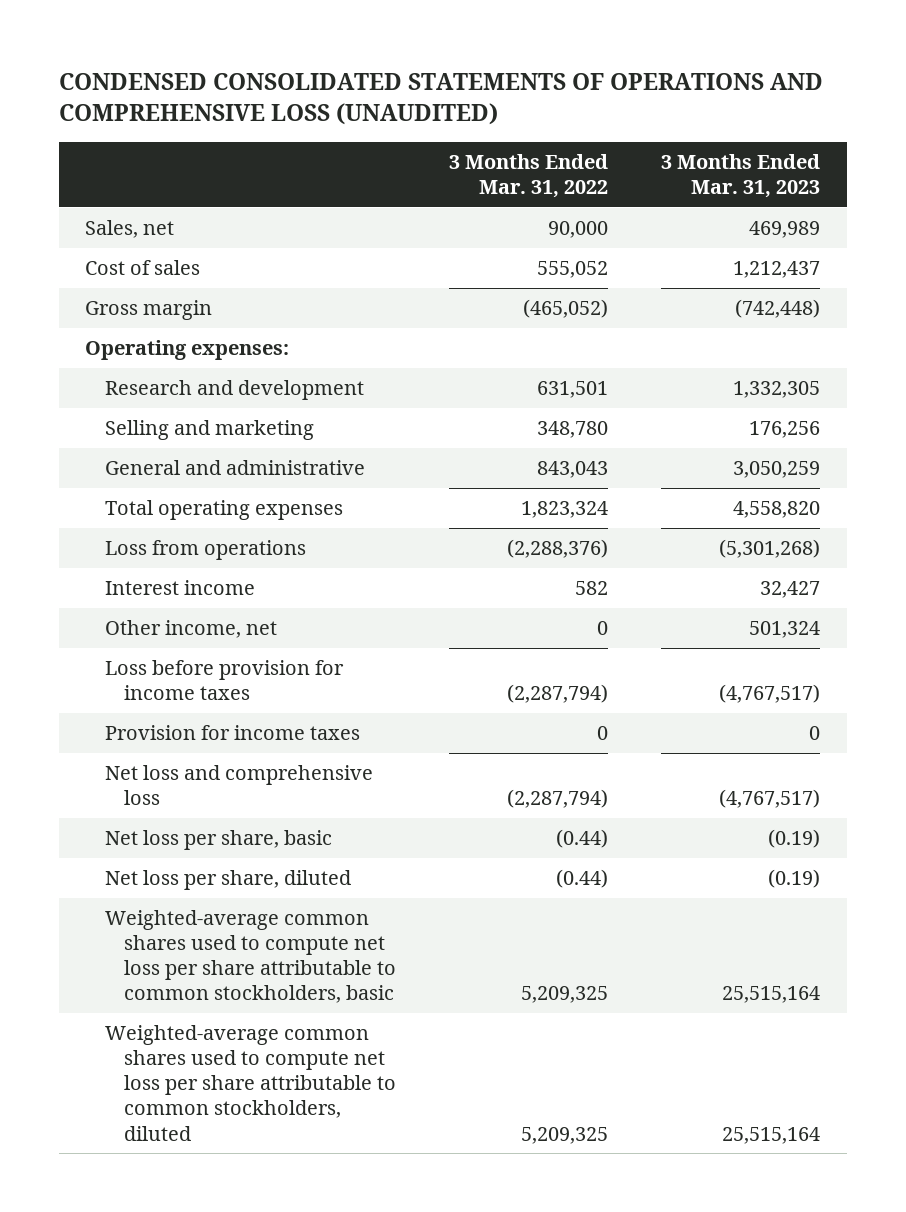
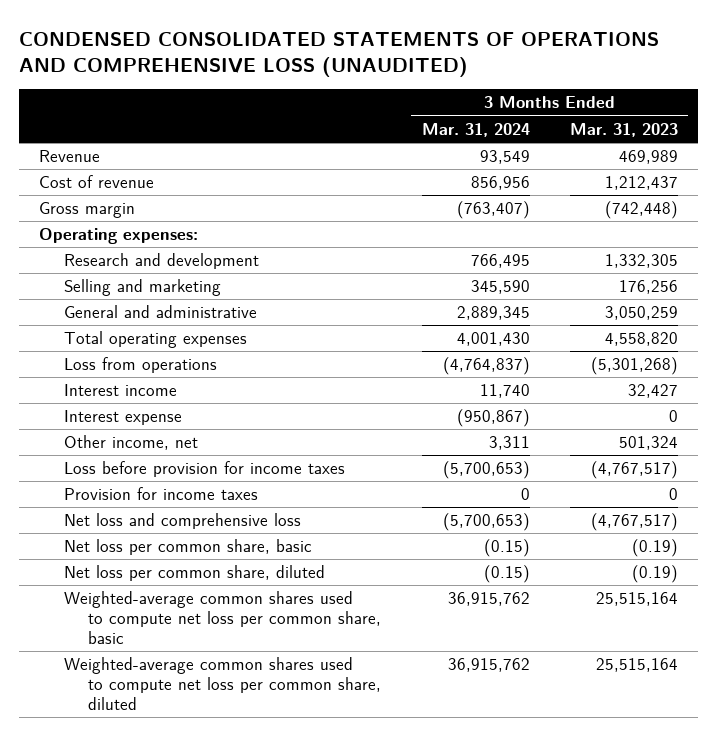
[449,153,609,199] 3 Months Ended Mar. 31, 2022 -> none
none -> [421,122,530,137] Mar. 31, 2024
[85,220,175,239] Sales, net -> [39,150,101,163] Revenue
[85,260,201,276] Cost of sales -> [39,175,155,189] Cost of revenue
none -> [63,410,182,426] Interest expense
[104,830,332,851] Net loss per share, basic -> [63,539,312,556] Net loss per common share, basic
[104,870,351,891] Net loss per share, diluted -> [63,565,325,582] Net loss per common share, diluted
[104,910,397,1004] Weighted-average common shares used to compute net loss per share attributable to common stockholders, basic -> [63,591,382,645] Weighted-average common shares used to compute net loss per common share, basic
[104,1025,397,1141] Weighted-average common shares used to compute net loss per share attributable to common stockholders, diluted -> [63,657,382,711] Weighted-average common shares used to compute net loss per common share, diluted

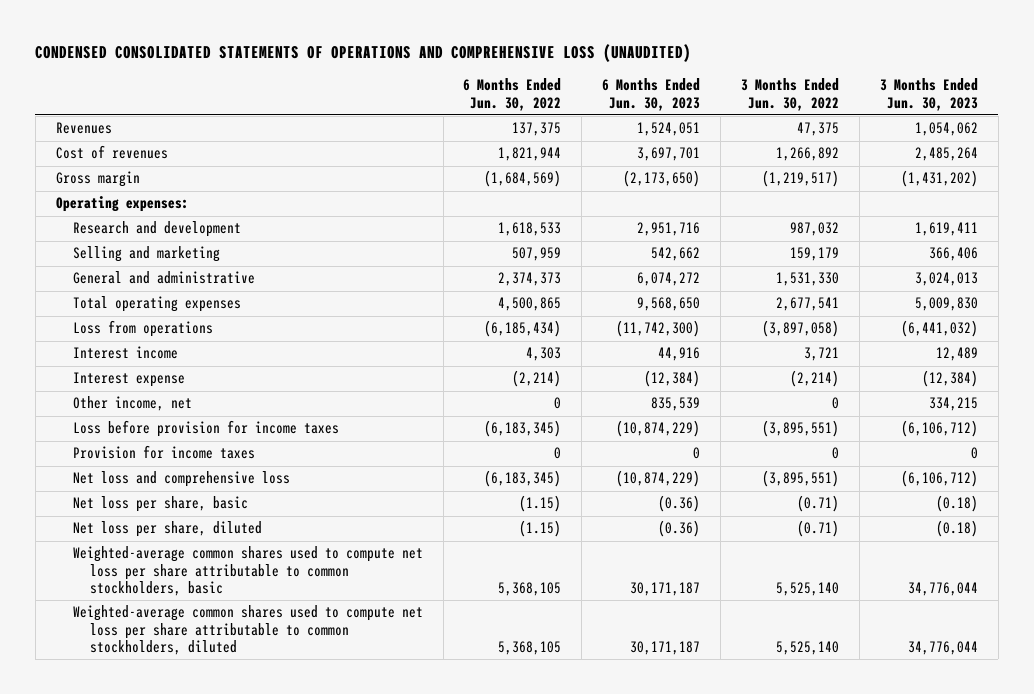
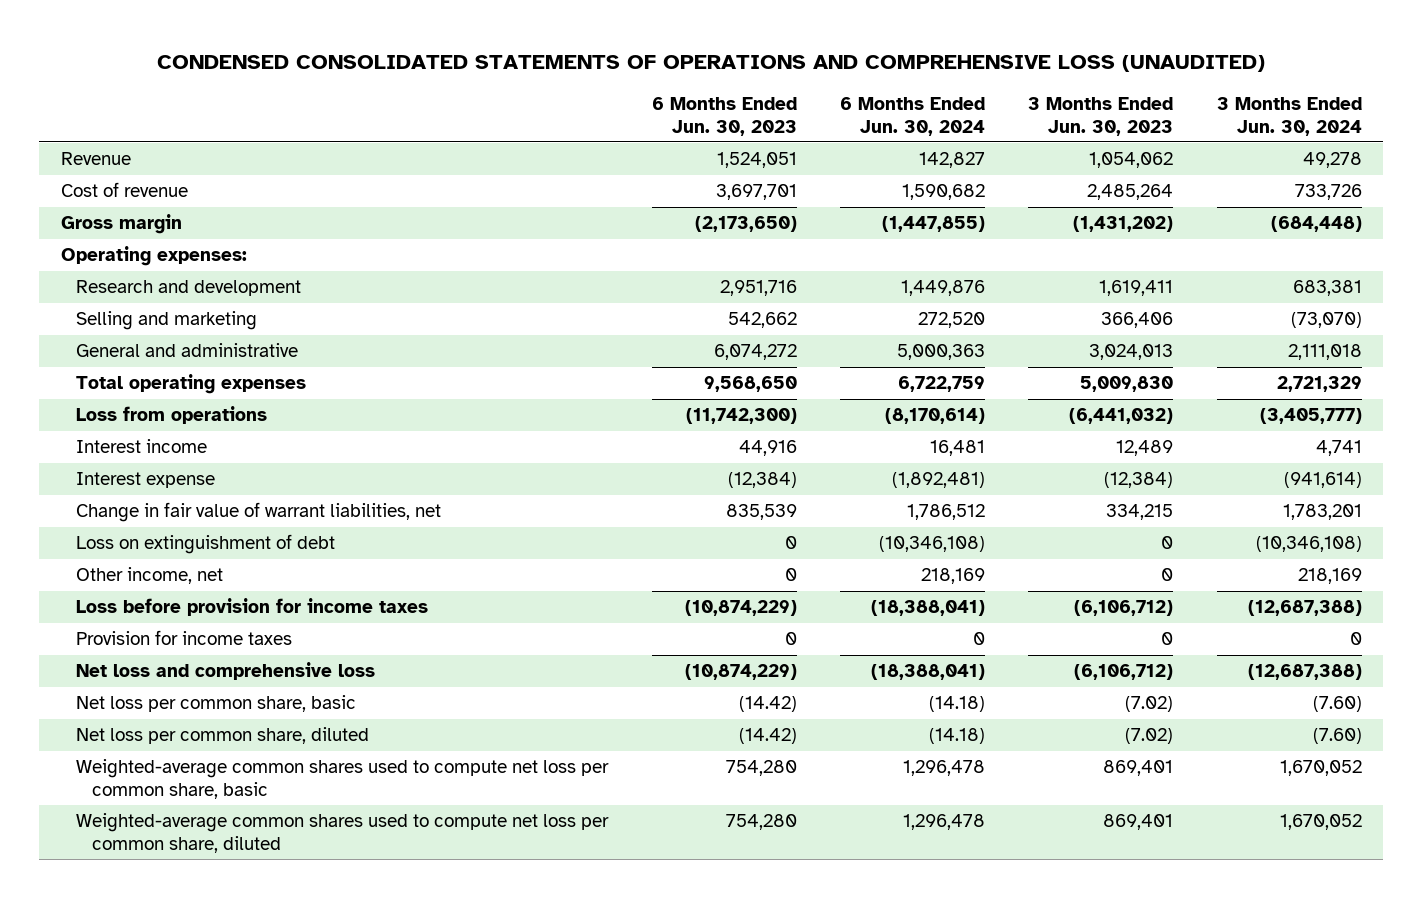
[463,78,562,111] 6 Months Ended Jun. 30, 2022 -> none
[741,78,840,111] 3 Months Ended Jun. 30, 2022 -> none
none -> [840,97,986,136] 6 Months Ended Jun. 30, 2024
none -> [1216,97,1362,136] 3 Months Ended Jun. 30, 2024
[55,122,112,135] Revenues -> [60,152,131,166] Revenue
[55,145,168,160] Cost of revenues -> [60,182,188,198] Cost of revenue
none -> [76,502,442,523] Change in fair value of warrant liabilities, net
none -> [76,534,336,555] Loss on extinguishment of debt
[651,397,701,412] 835,539 -> [784,568,797,582] 0
[929,397,979,412] 334,215 -> [1161,568,1174,582] 0
[72,496,248,513] Net loss per share, basic -> [76,695,357,713] Net loss per common share, basic
[658,495,701,513] (0.36) -> [738,696,797,713] (14.42)
[936,495,979,513] (0.18) -> [1125,696,1174,713] (7.02)
[72,521,262,538] Net loss per share, diluted -> [76,727,370,745] Net loss per common share, diluted
[658,520,701,538] (0.36) -> [738,728,797,745] (14.42)
[936,520,979,538] (0.18) -> [1125,728,1174,745] (7.02)
[72,546,423,596] Weighted-average common shares used to compute net loss per share attributable to common stockholders, basic -> [76,759,610,799] Weighted-average common shares used to compute net loss per common share, basic
[630,581,701,596] 30,171,187 -> [725,760,797,777] 754,280
[908,581,979,596] 34,776,044 -> [1103,760,1174,777] 869,401
[72,605,423,655] Weighted-average common shares used to compute net loss per share attributable to common stockholders, diluted -> [76,813,610,853] Weighted-average common shares used to compute net loss per common share, diluted
[630,640,701,655] 30,171,187 -> [725,814,797,831] 754,280
[908,640,979,655] 34,776,044 -> [1103,814,1174,831] 869,401

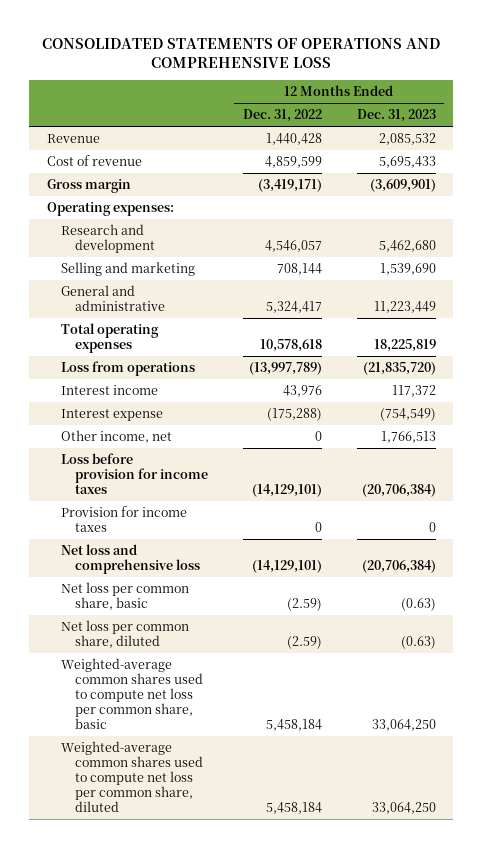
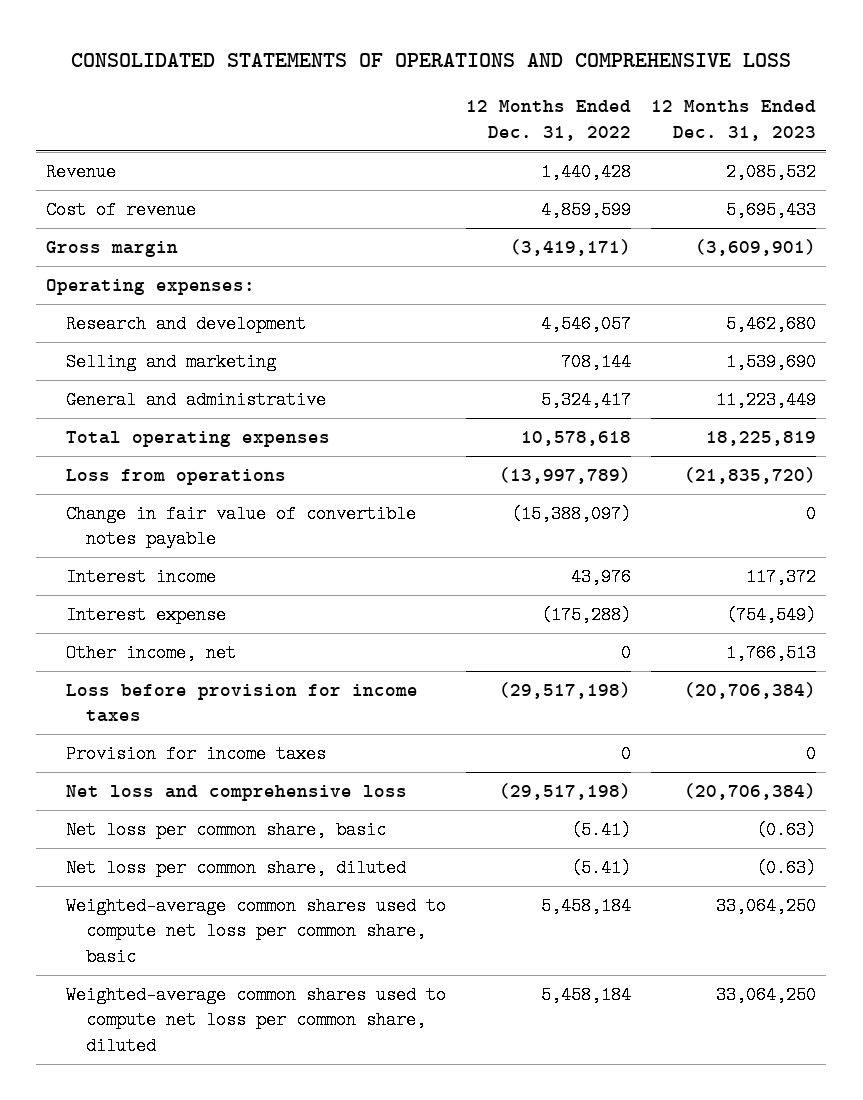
none -> [65,504,416,549] Change in fair value of convertible notes payable
[251,483,322,497] (14,129,101) -> [499,681,632,699] (29,517,198)
[251,559,322,573] (14,129,101) -> [499,782,632,800] (29,517,198)
[286,597,322,611] (2.59) -> [571,820,632,839] (5.41)
[286,635,322,649] (2.59) -> [571,858,632,877] (5.41)

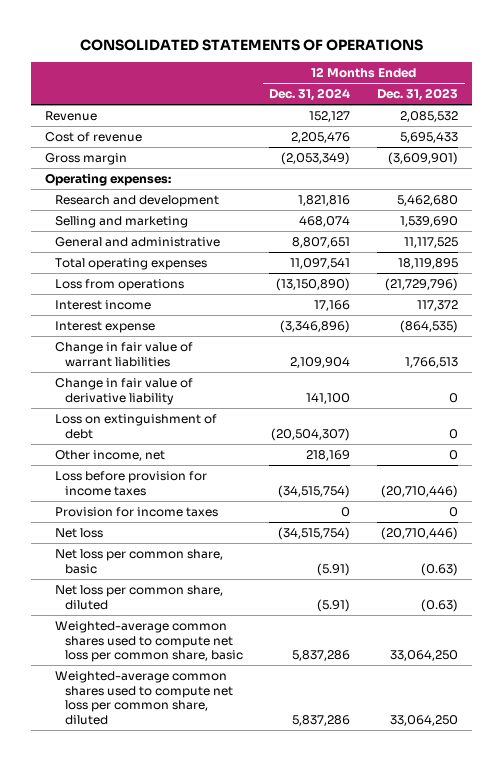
[71,53,792,68] CONSOLIDATED STATEMENTS OF OPERATIONS AND COMPREHENSIVE LOSS -> [79,39,423,52] CONSOLIDATED STATEMENTS OF OPERATIONS
[466,100,632,141] 12 Months Ended Dec. 31, 2022 -> none
none -> [269,87,351,101] Dec. 31, 2024
[65,504,416,549] Change in fair value of convertible notes payable -> none
[716,390,817,409] 11,223,449 -> [404,236,459,248] 11,117,525
[706,430,817,446] 18,225,819 -> [398,257,459,269] 18,119,895
[684,466,817,484] (21,835,720) -> [385,277,459,291] (21,729,796)
[726,605,817,624] (754,549) -> [400,319,459,333] (864,535)
none -> [54,341,193,367] Change in fair value of warrant liabilities
none -> [54,377,193,405] Change in fair value of derivative liability
none -> [54,413,217,439] Loss on extinguishment of debt
[726,643,817,662] 1,766,513 -> [449,449,459,460] 0
[684,681,817,699] (20,706,384) -> [381,484,459,498] (20,710,446)
[65,784,407,801] Net loss and comprehensive loss -> [54,527,103,538] Net loss
[684,782,817,800] (20,706,384) -> [381,526,459,540] (20,710,446)

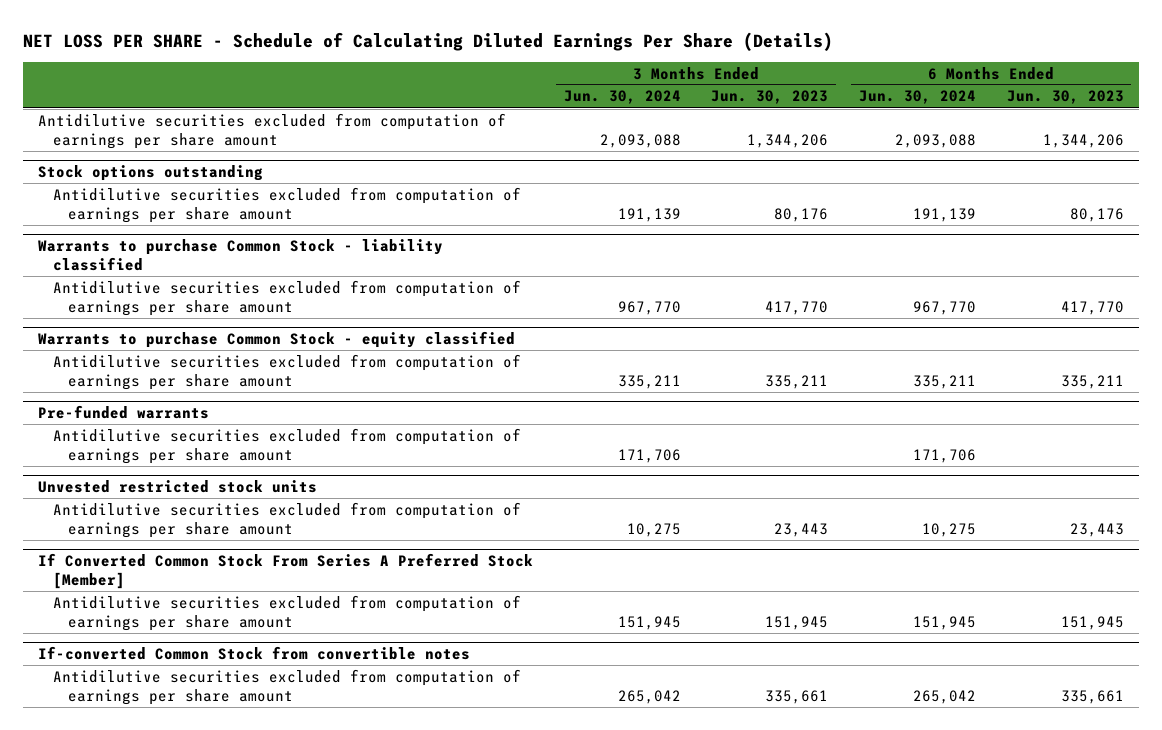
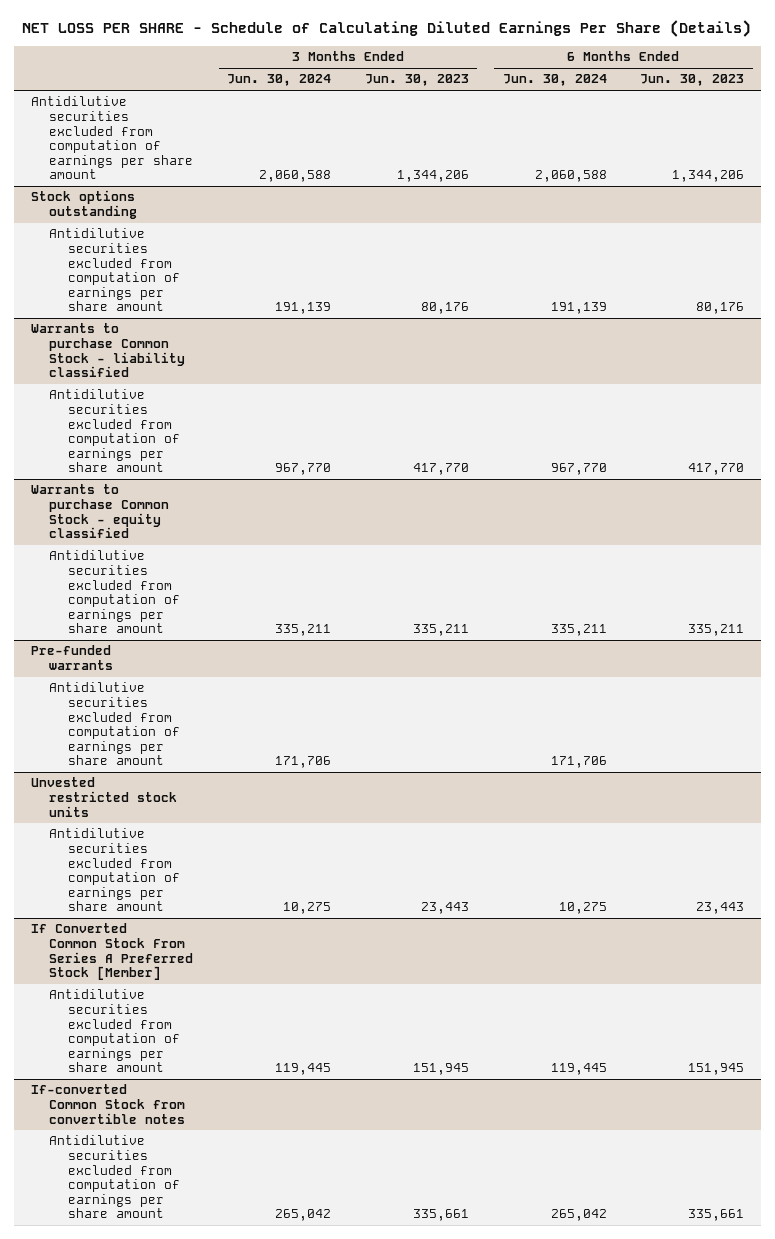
[599,133,681,148] 2,093,088 -> [259,170,332,183] 2,060,588
[895,133,977,148] 2,093,088 -> [534,170,607,183] 2,060,588
[617,615,681,630] 151,945 -> [275,1063,332,1076] 119,445
[913,615,977,630] 151,945 -> [550,1063,607,1076] 119,445

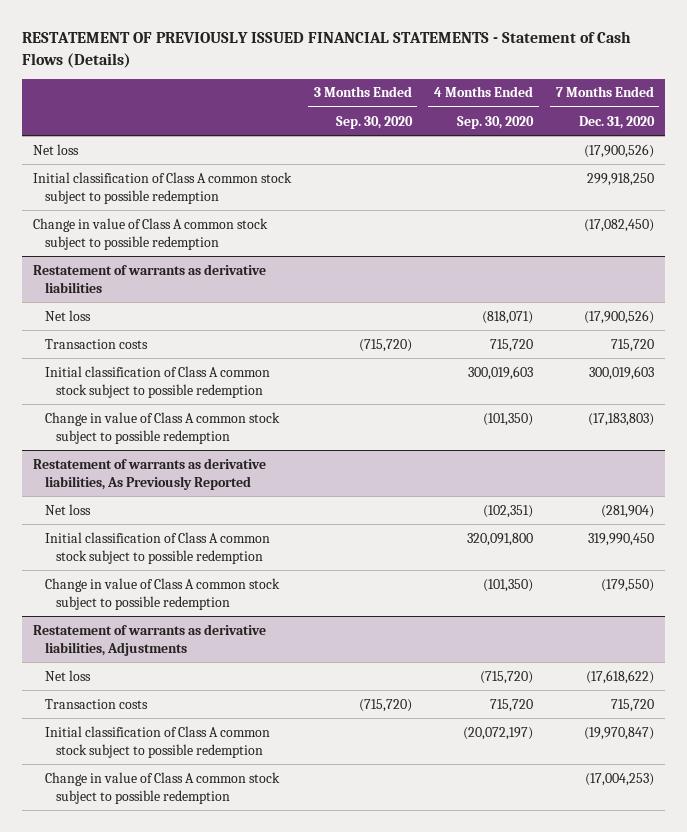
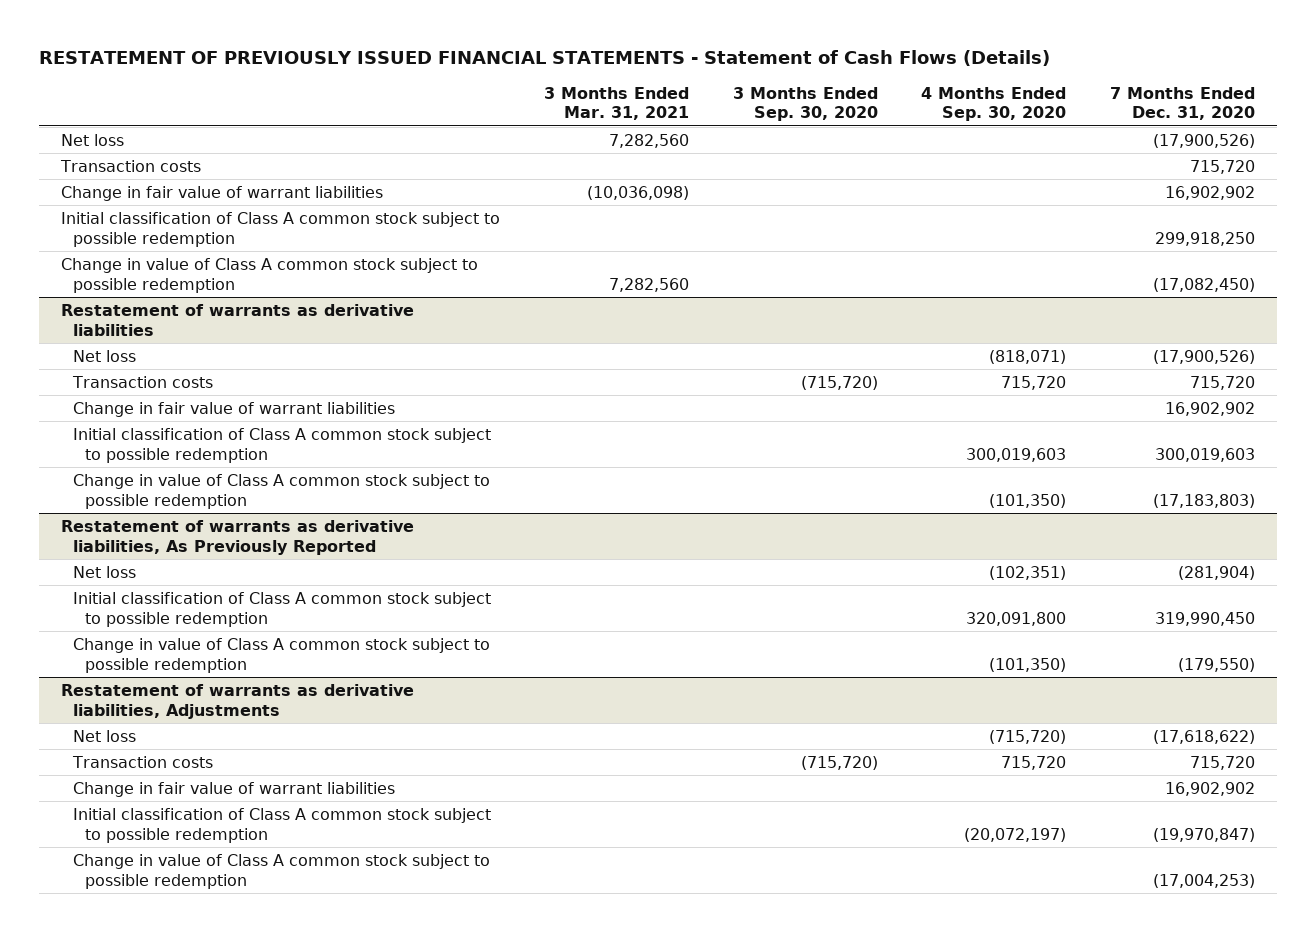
none -> [543,86,689,121] 3 Months Ended Mar. 31, 2021
none -> [60,159,202,172] Transaction costs
none -> [61,185,384,201] Change in fair value of warrant liabilities
none -> [73,401,396,417] Change in fair value of warrant liabilities
none -> [73,781,396,797] Change in fair value of warrant liabilities

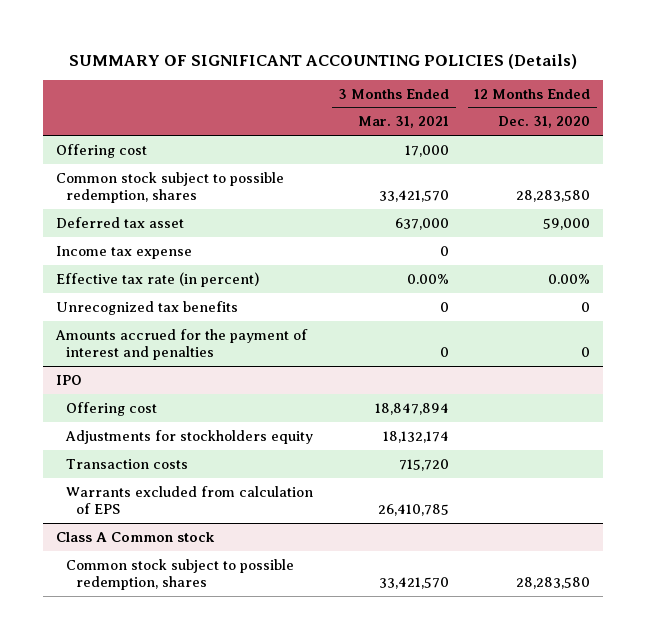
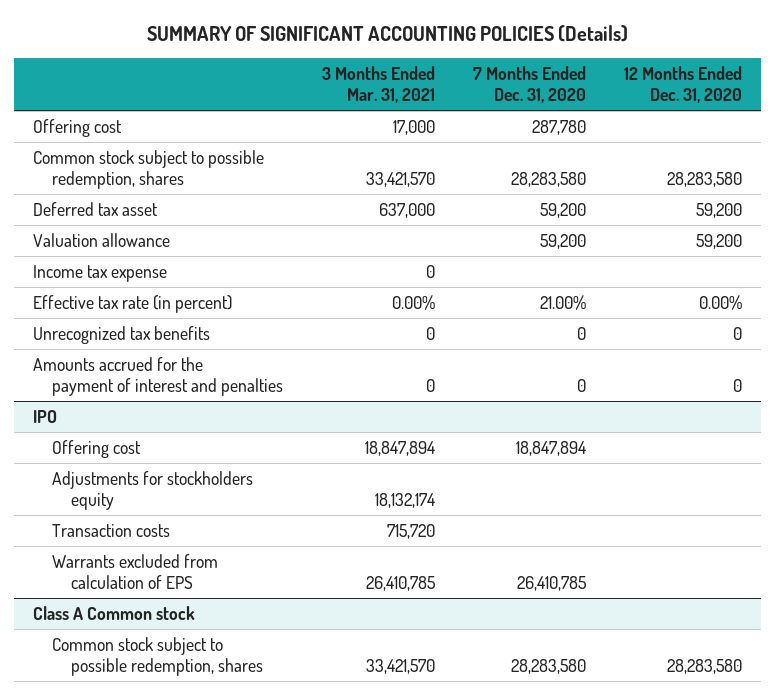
none -> [472,66,586,103] 7 Months Ended Dec. 31, 2020
[543,217,591,230] 59,000 -> [695,202,742,218] 59,200
none -> [33,232,171,247] Valuation allowance

